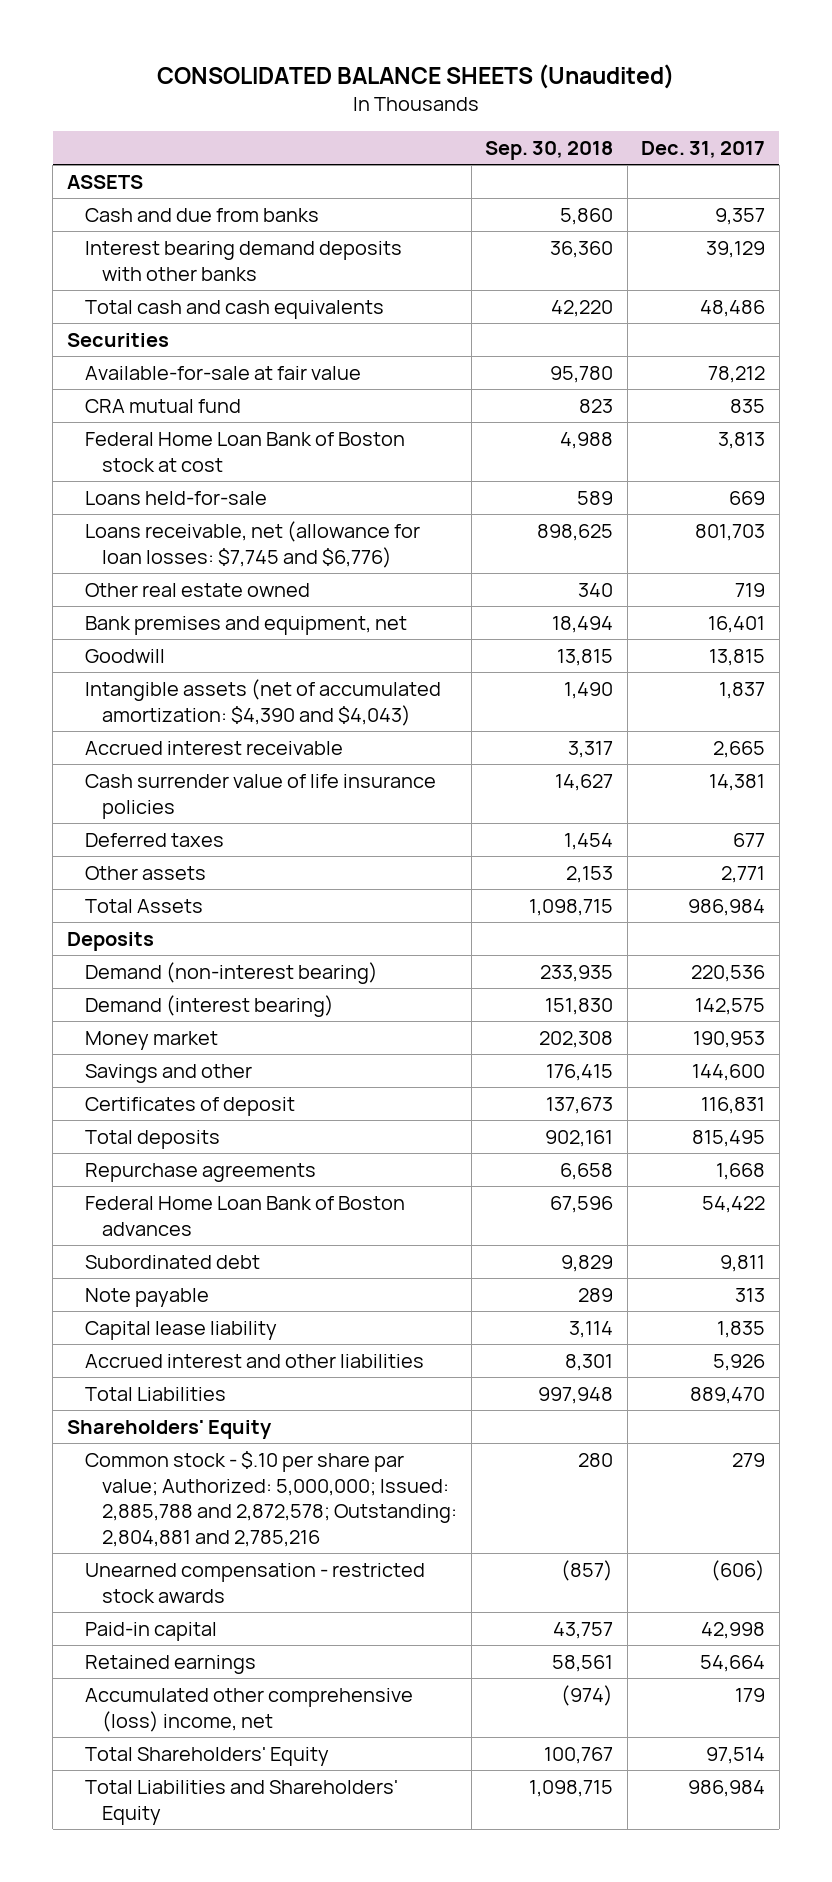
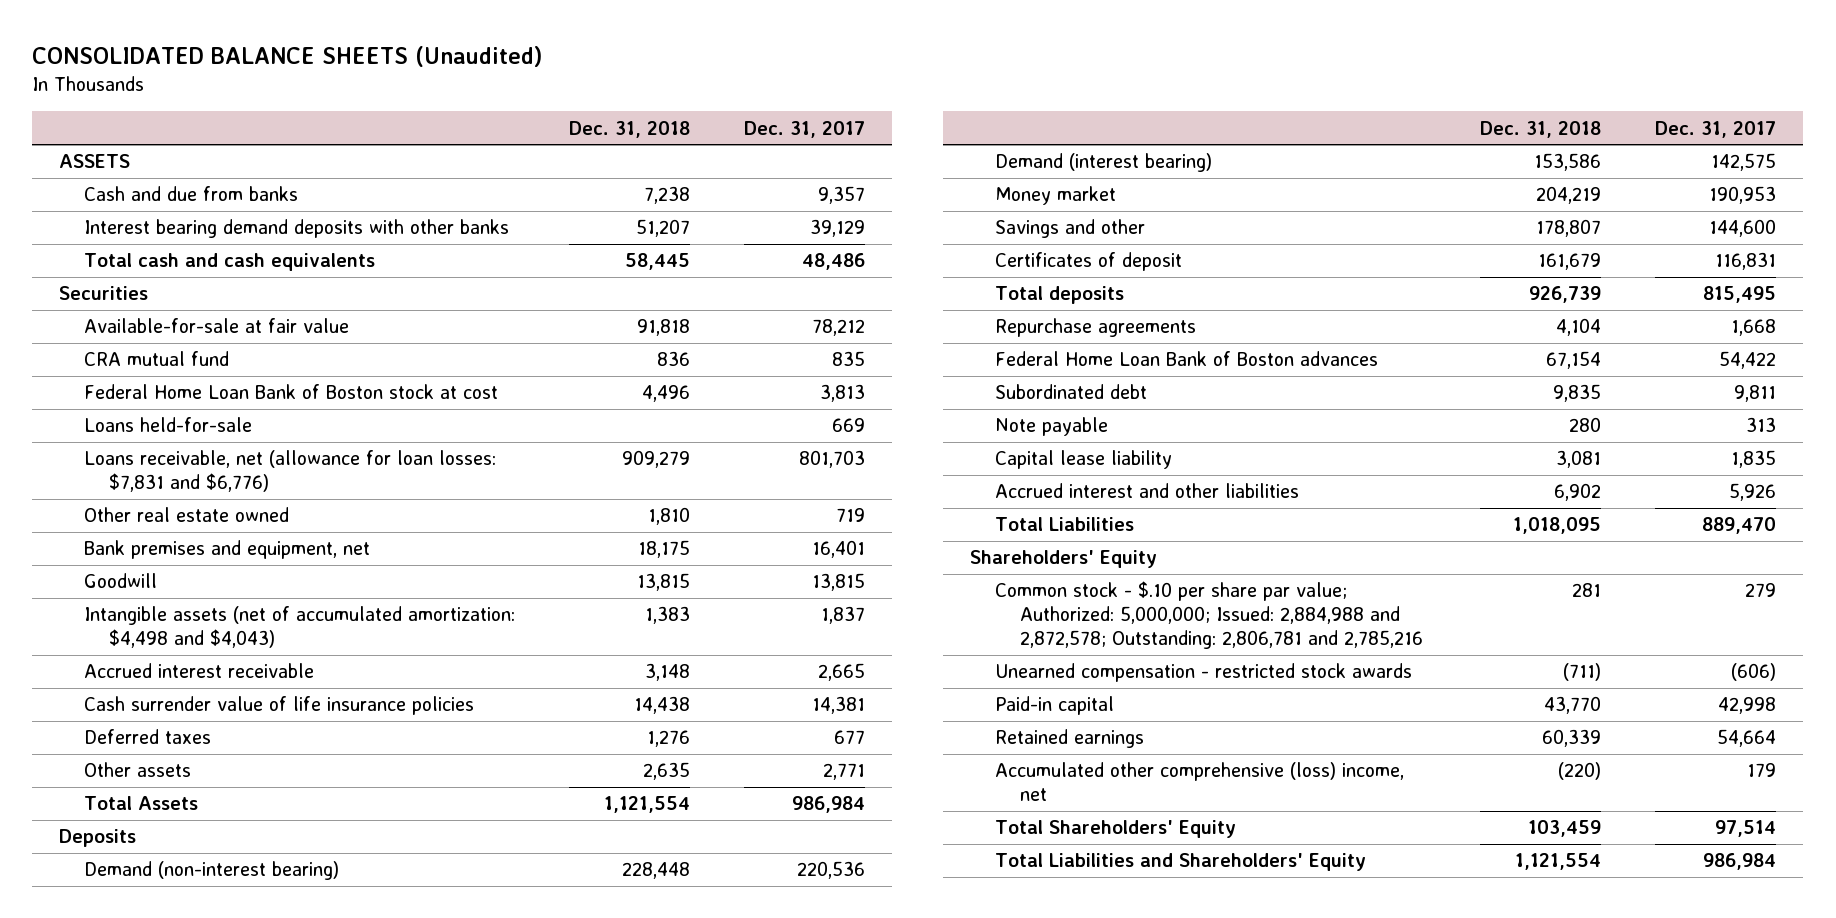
[485,141,614,161] Sep. 30, 2018 -> none
none -> [569,120,691,138] Dec. 31, 2018
[84,520,420,568] Loans receivable, net (allowance for loan losses: $7,745 and $6,776) -> [84,450,497,493] Loans receivable, net (allowance for loan losses: $7,831 and $6,776)
[84,678,441,726] Intangible assets (net of accumulated amortization: $4,390 and $4,043) -> [84,606,516,649] Intangible assets (net of accumulated amortization: $4,498 and $4,043)
[84,1450,458,1548] Common stock - $.10 per share par value; Authorized: 5,000,000; Issued: 2,885,788 and 2,872,578; Outstanding: 2,804,881 and 2,785,216 -> [994,581,1423,650] Common stock - $.10 per share par value; Authorized: 5,000,000; Issued: 2,884,988 and 2,872,578; Outstanding: 2,806,781 and 2,785,216

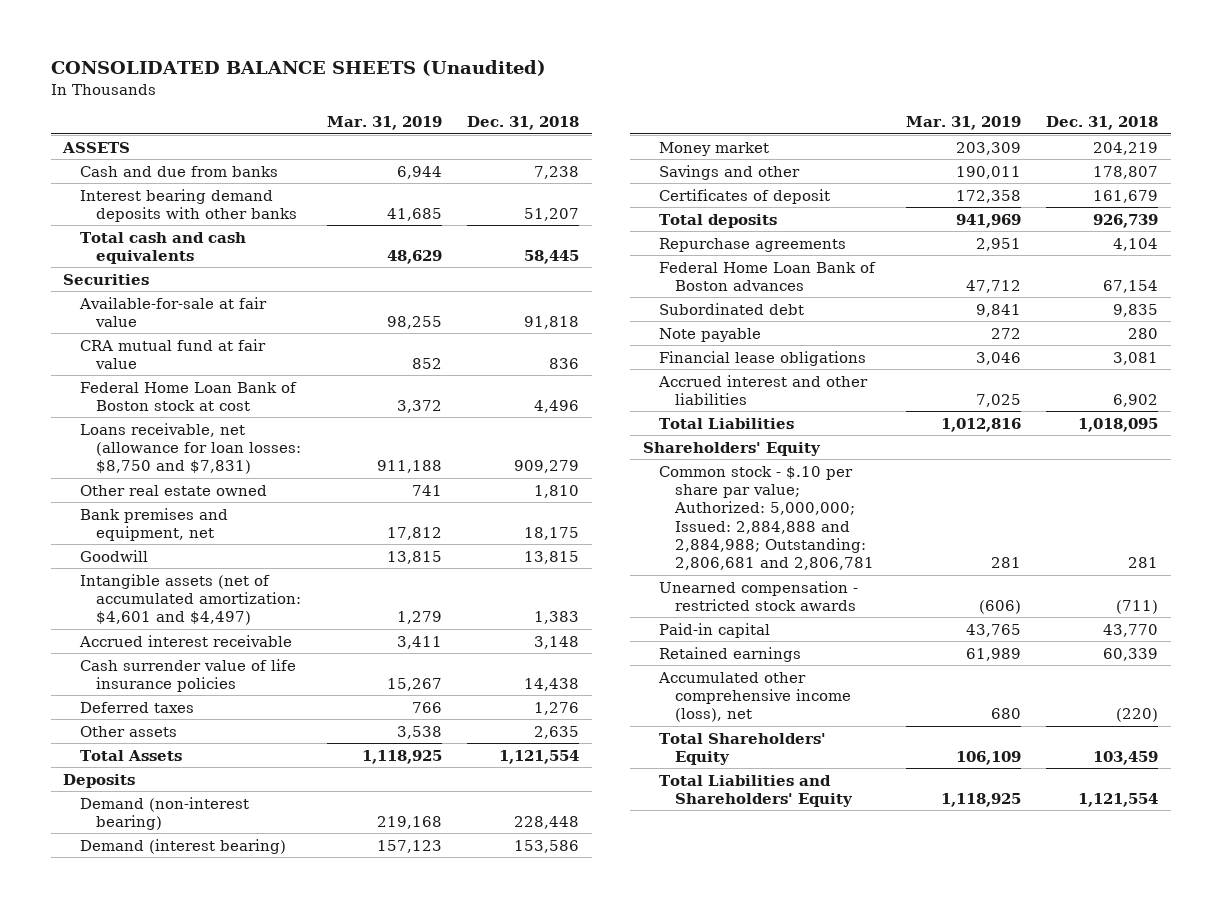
[744,120,866,138] Dec. 31, 2017 -> none
none -> [326,116,442,131] Mar. 31, 2019
[84,351,230,367] CRA mutual fund -> [79,338,266,369] CRA mutual fund at fair value
[84,417,253,433] Loans held-for-sale -> none
[84,450,497,493] Loans receivable, net (allowance for loan losses: $7,831 and $6,776) -> [79,422,302,475] Loans receivable, net (allowance for loan losses: $8,750 and $7,831)
[84,606,516,649] Intangible assets (net of accumulated amortization: $4,498 and $4,043) -> [79,573,302,626] Intangible assets (net of accumulated amortization: $4,601 and $4,497)
[994,450,1172,470] Capital lease liability -> [658,350,866,366] Financial lease obligations
[994,581,1423,650] Common stock - $.10 per share par value; Authorized: 5,000,000; Issued: 2,884,988 and 2,872,578; Outstanding: 2,806,781 and 2,785,216 -> [658,465,875,571] Common stock - $.10 per share par value; Authorized: 5,000,000; Issued: 2,884,888 and 2,884,988; Outstanding: 2,806,681 and 2,806,781
[994,762,1404,802] Accumulated other comprehensive (loss) income, net -> [657,671,852,723] Accumulated other comprehensive income (loss), net

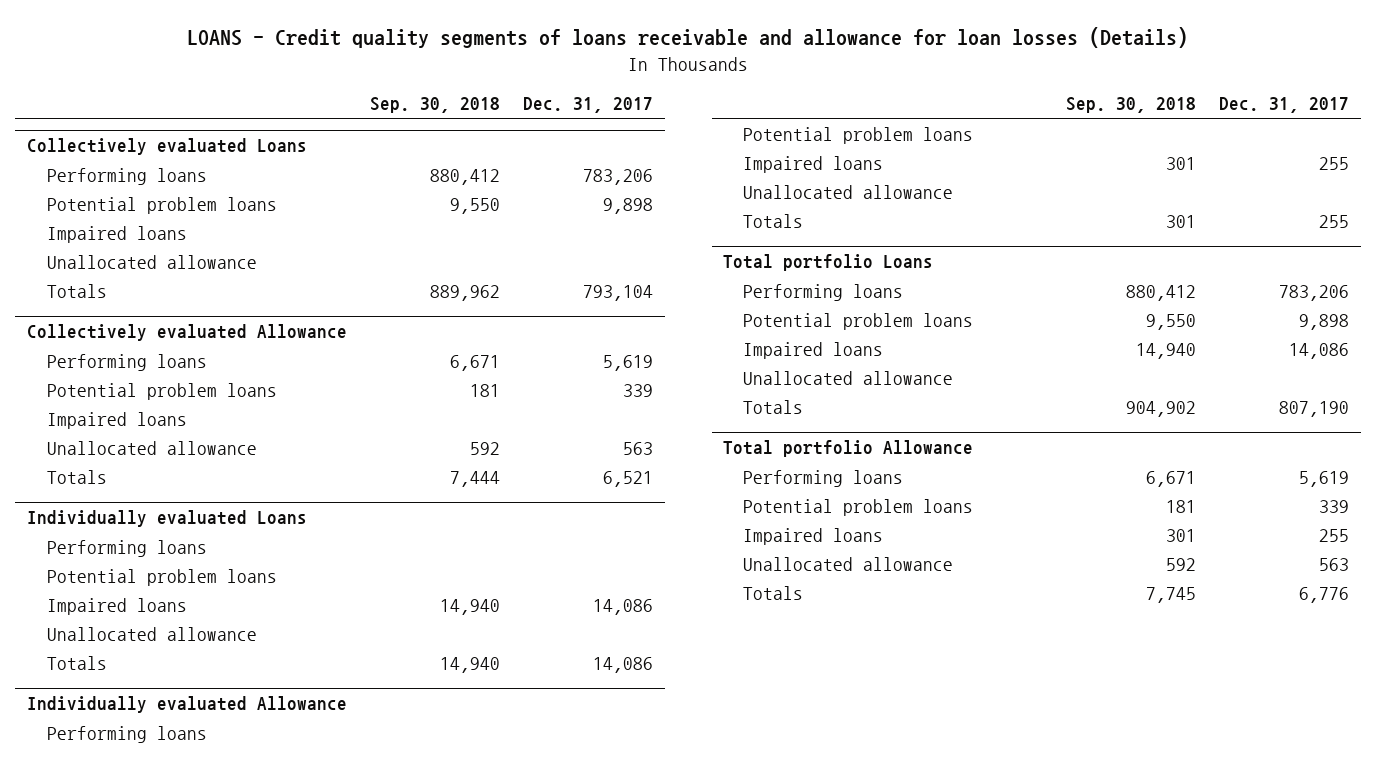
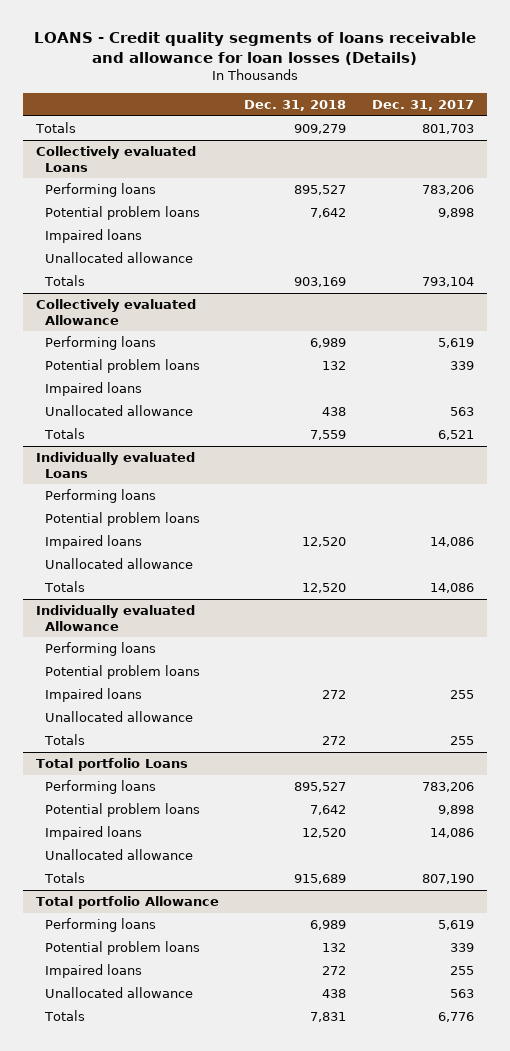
[369,97,500,114] Sep. 30, 2018 -> none
none -> [244,99,347,111] Dec. 31, 2018
none -> [34,121,76,133] Totals

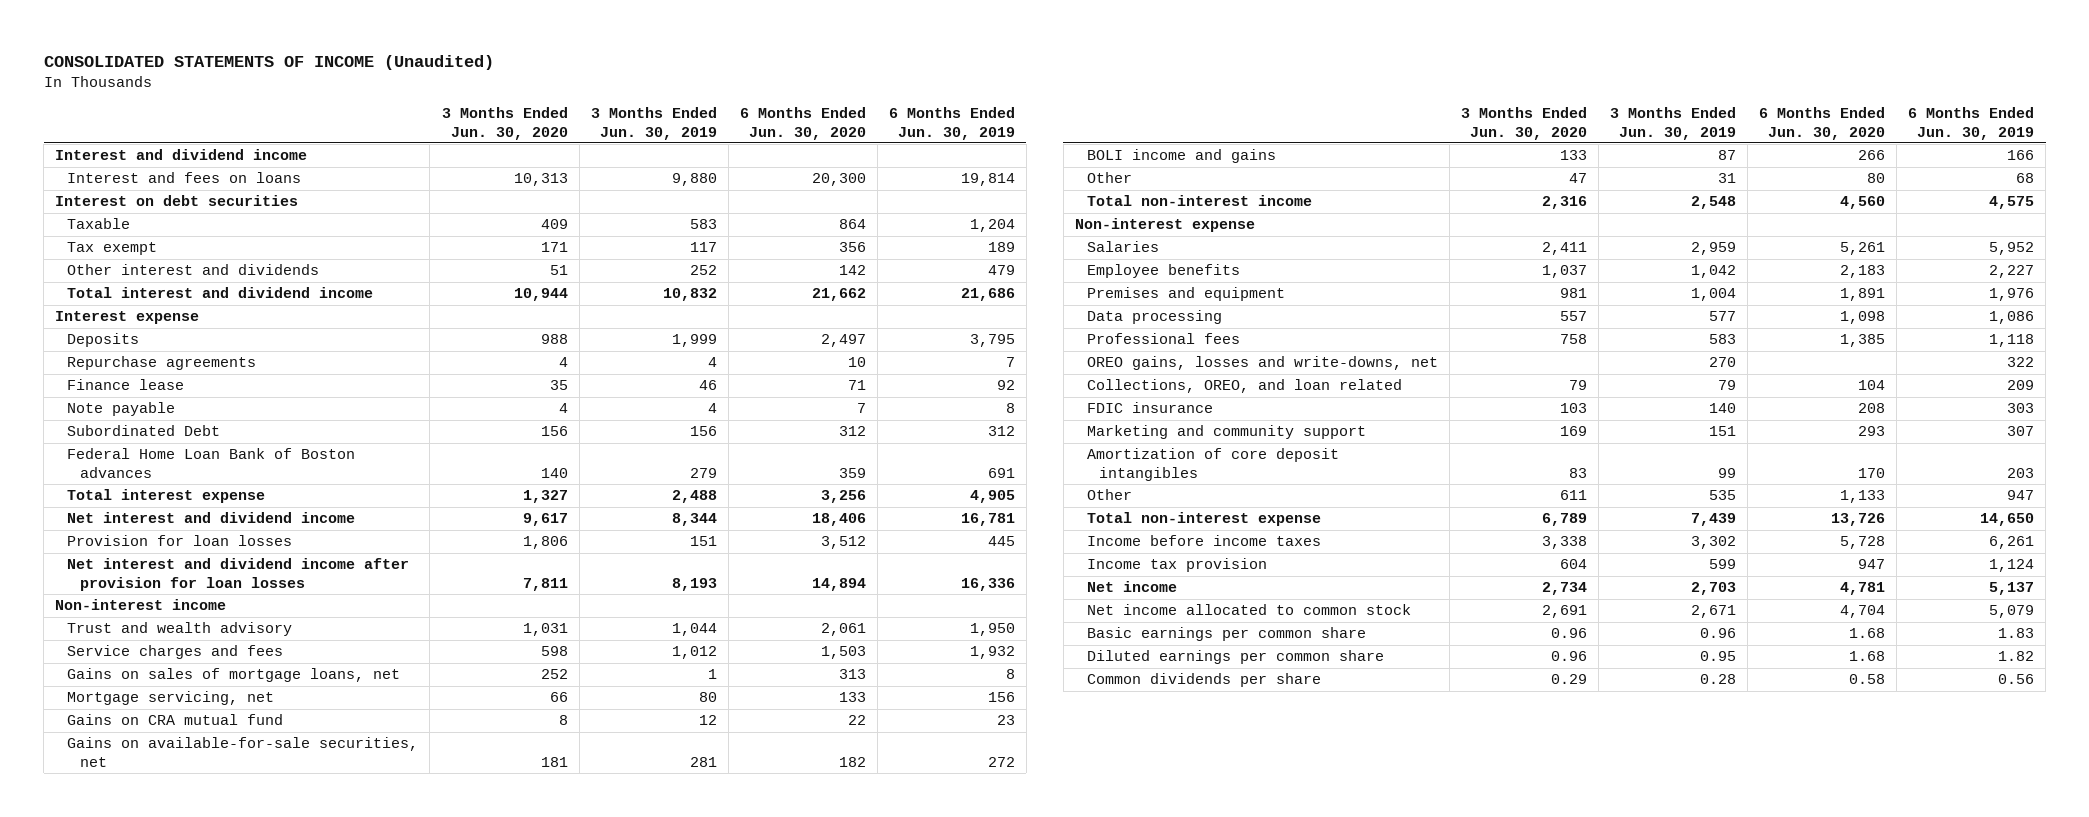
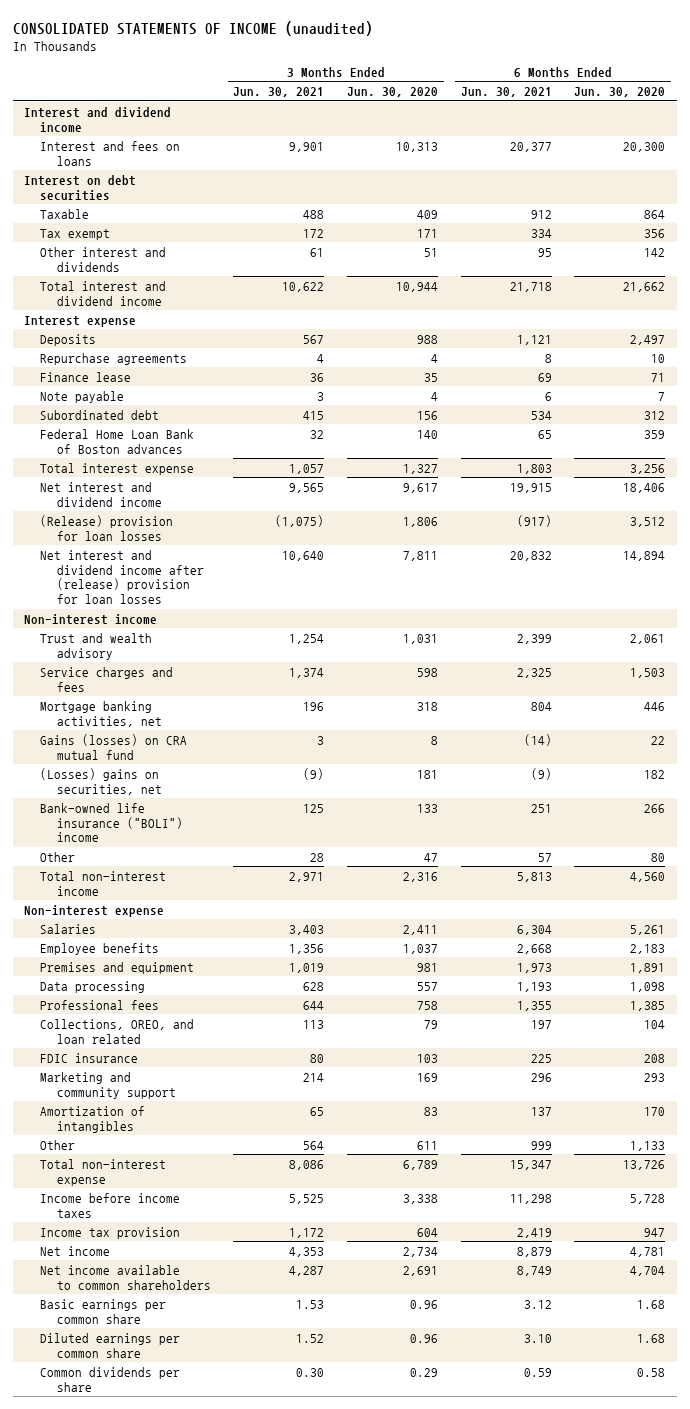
[43,54,494,70] CONSOLIDATED STATEMENTS OF INCOME (Unaudited) -> [12,20,373,36] CONSOLIDATED STATEMENTS OF INCOME (unaudited)
[590,106,717,140] 3 Months Ended Jun. 30, 2019 -> none
[888,106,1015,140] 6 Months Ended Jun. 30, 2019 -> none
none -> [233,87,325,98] Jun. 30, 2021
none -> [460,87,552,98] Jun. 30, 2021
[67,425,221,437] Subordinated Debt -> [40,409,160,420] Subordinated debt
[67,535,293,547] Provision for loan losses -> [40,514,174,541] (Release) provision for loan losses
[67,558,410,592] Net interest and dividend income after provision for loan losses -> [40,549,204,605] Net interest and dividend income after (release) provision for loan losses
[67,668,401,683] Gains on sales of mortgage loans, net -> none
[67,691,275,706] Mortgage servicing, net -> [40,700,162,727] Mortgage banking activities, net
[549,692,568,703] 66 -> [416,701,438,711] 318
[838,692,866,703] 133 -> [644,701,666,711] 446
[67,714,284,726] Gains on CRA mutual fund -> [40,733,188,760] Gains (losses) on CRA mutual fund
[67,737,419,768] Gains on available-for-sale securities, net -> [40,767,162,795] (Losses) gains on securities, net
[1086,149,1276,164] BOLI income and gains -> [40,802,183,843] Bank-owned life insurance ("BOLI") income
[1086,356,1438,371] OREO gains, losses and write-downs, net -> none
[1086,448,1339,482] Amortization of core deposit intangibles -> [40,1105,146,1133] Amortization of intangibles
[1086,604,1411,616] Net income allocated to common stock -> [40,1264,211,1290] Net income available to common shareholders

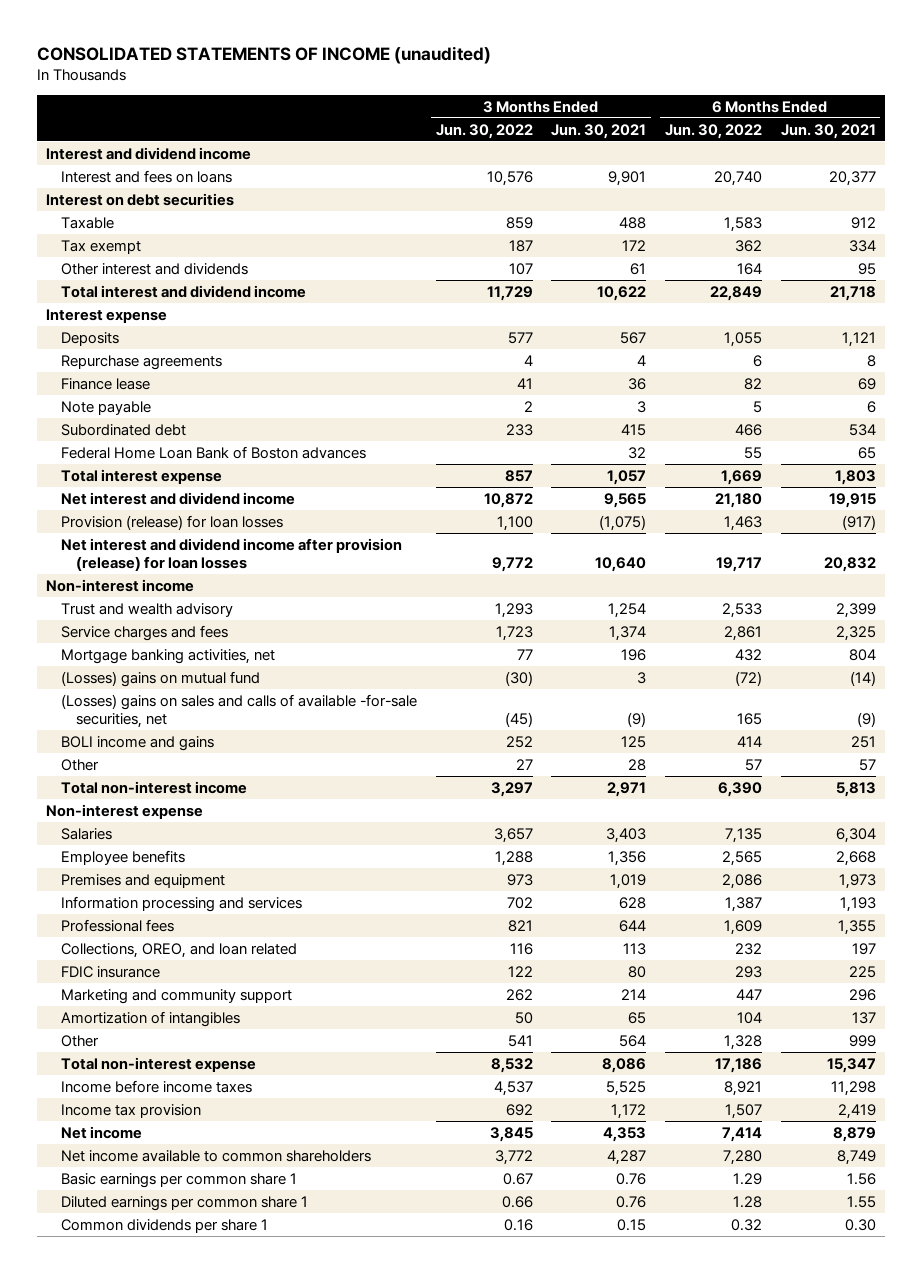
[346,87,438,98] Jun. 30, 2020 -> none
[574,87,666,98] Jun. 30, 2020 -> none
none -> [435,123,533,139] Jun. 30, 2022
none -> [664,123,762,139] Jun. 30, 2022
[40,514,174,541] (Release) provision for loan losses -> [60,514,283,530] Provision (release) for loan losses
[40,549,204,605] Net interest and dividend income after (release) provision for loan losses -> [60,537,402,571] Net interest and dividend income after provision (release) for loan losses
[40,733,188,760] Gains (losses) on CRA mutual fund -> [60,670,260,687] (Losses) gains on mutual fund
[40,767,162,795] (Losses) gains on securities, net -> [60,693,417,728] (Losses) gains on sales and calls of available -for-sale securities, net
[40,802,183,843] Bank-owned life insurance ("BOLI") income -> [60,735,214,751] BOLI income and gains
[40,980,146,993] Data processing -> [60,895,302,912] Information processing and services
[40,1298,167,1324] Basic earnings per common share -> [60,1172,297,1188] Basic earnings per common share 1
[296,1299,325,1309] 1.53 -> [616,1172,647,1185] 0.76
[523,1299,552,1309] 3.12 -> [846,1172,876,1185] 1.56
[40,1332,181,1358] Diluted earnings per common share -> [60,1195,308,1211] Diluted earnings per common share 1
[296,1333,325,1343] 1.52 -> [616,1195,647,1208] 0.76
[523,1333,552,1343] 3.10 -> [846,1195,876,1208] 1.55
[40,1366,181,1392] Common dividends per share -> [60,1218,268,1233] Common dividends per share 1
[296,1367,325,1377] 0.30 -> [617,1218,647,1231] 0.15
[523,1367,552,1377] 0.59 -> [844,1218,876,1231] 0.30

